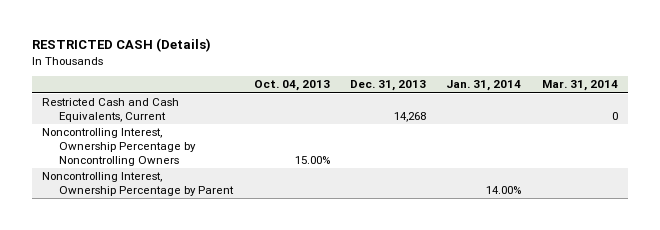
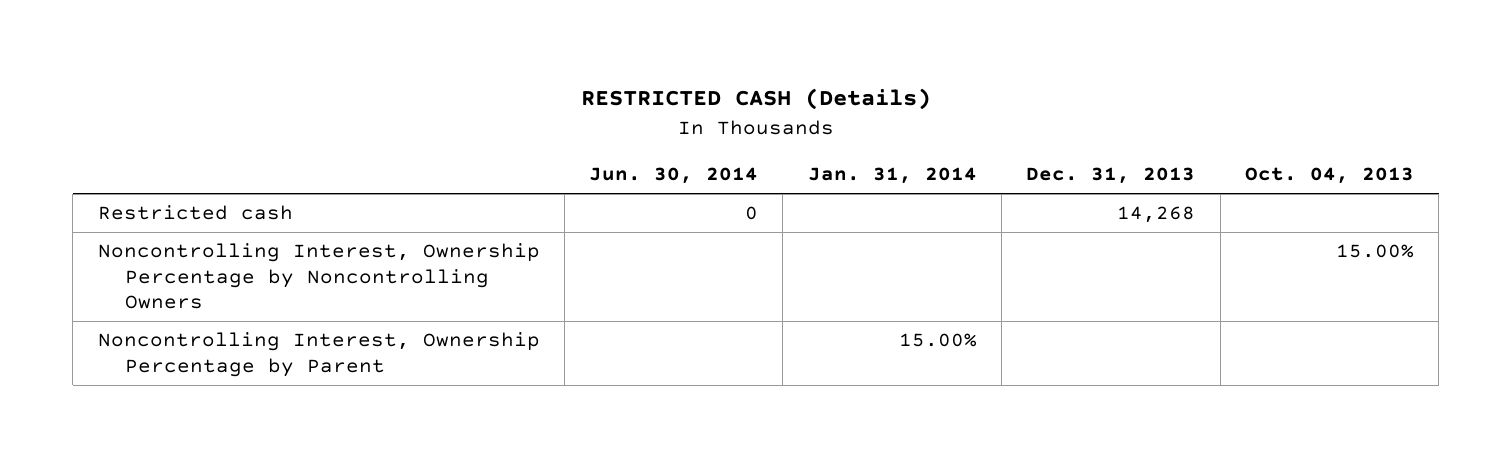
[541,80,618,92] Mar. 31, 2014 -> none
none -> [589,167,759,185] Jun. 30, 2014
[41,98,179,123] Restricted Cash and Cash Equivalents, Current -> [97,205,293,221] Restricted cash
[486,186,522,195] 14.00% -> [898,333,977,348] 15.00%

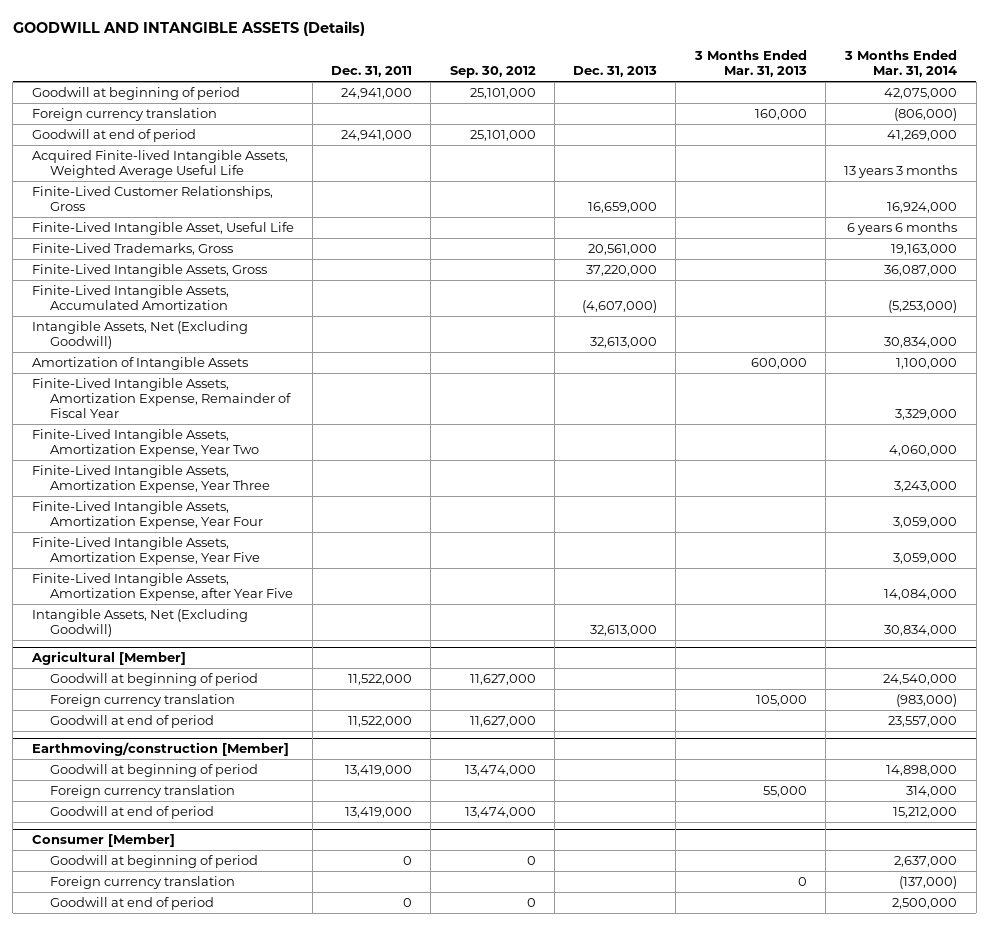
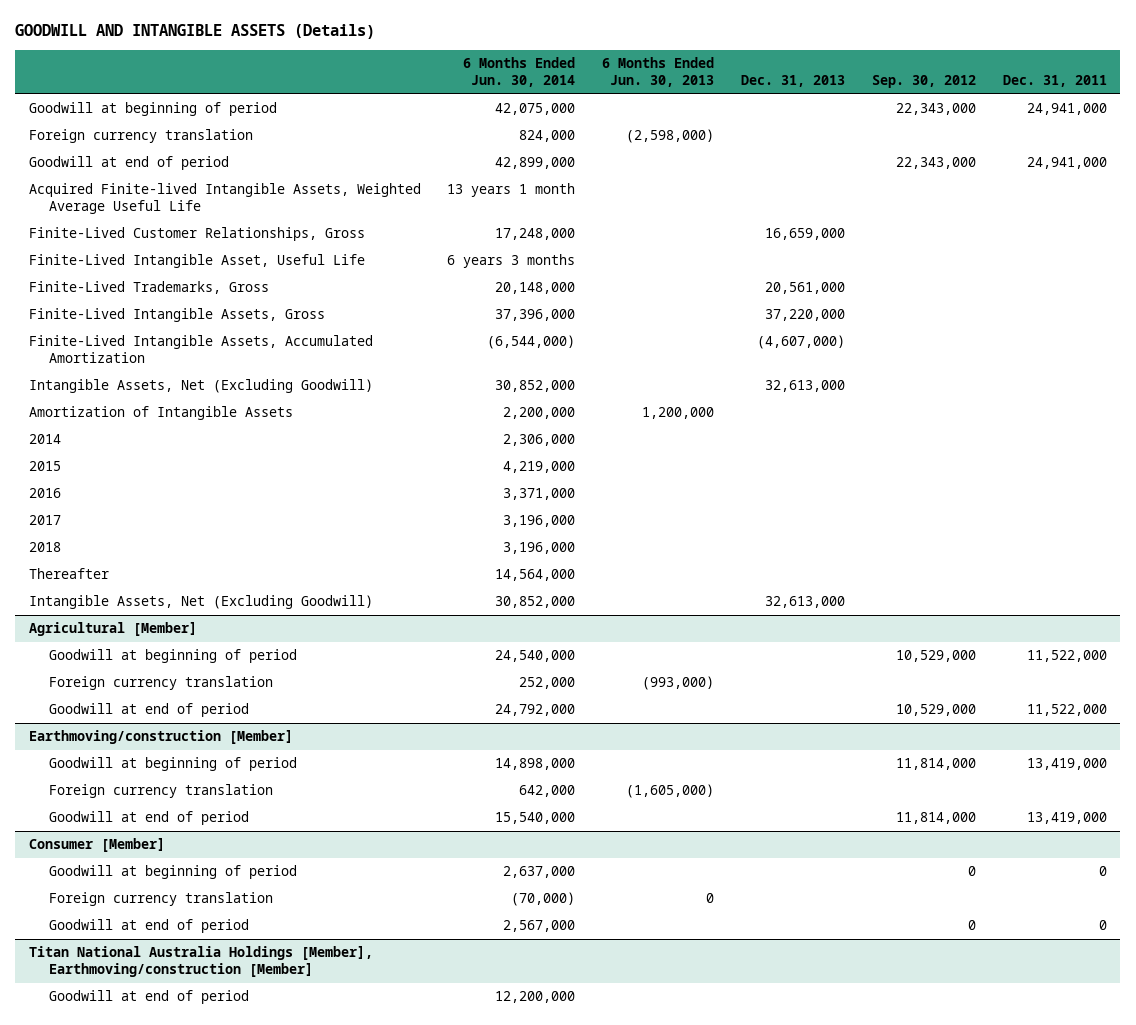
[693,50,807,78] 3 Months Ended Mar. 31, 2013 -> none
[844,50,958,78] 3 Months Ended Mar. 31, 2014 -> none
none -> [463,56,576,88] 6 Months Ended Jun. 30, 2014
none -> [602,56,715,88] 6 Months Ended Jun. 30, 2013
[469,87,536,99] 25,101,000 -> [896,103,977,116] 22,343,000
[469,129,536,141] 25,101,000 -> [896,157,977,170] 22,343,000
[31,377,291,418] Finite-Lived Intangible Assets, Amortization Expense, Remainder of Fiscal Year -> [28,434,61,445] 2014
[31,428,259,457] Finite-Lived Intangible Assets, Amortization Expense, Year Two -> [28,461,61,472] 2015
[31,464,270,493] Finite-Lived Intangible Assets, Amortization Expense, Year Three -> [28,488,61,499] 2016
[31,500,263,529] Finite-Lived Intangible Assets, Amortization Expense, Year Four -> [28,515,61,526] 2017
[31,536,260,565] Finite-Lived Intangible Assets, Amortization Expense, Year Five -> [28,542,61,553] 2018
[31,572,293,601] Finite-Lived Intangible Assets, Amortization Expense, after Year Five -> [28,568,109,580] Thereafter
[469,673,536,685] 11,627,000 -> [896,650,977,663] 10,529,000
[469,715,536,727] 11,627,000 -> [896,704,977,717] 10,529,000
[464,764,536,776] 13,474,000 -> [896,758,977,771] 11,814,000
[464,806,536,818] 13,474,000 -> [896,812,977,825] 11,814,000
none -> [28,946,373,978] Titan National Australia Holdings [Member], Earthmoving/construction [Member]
none -> [49,990,250,1005] Goodwill at end of period

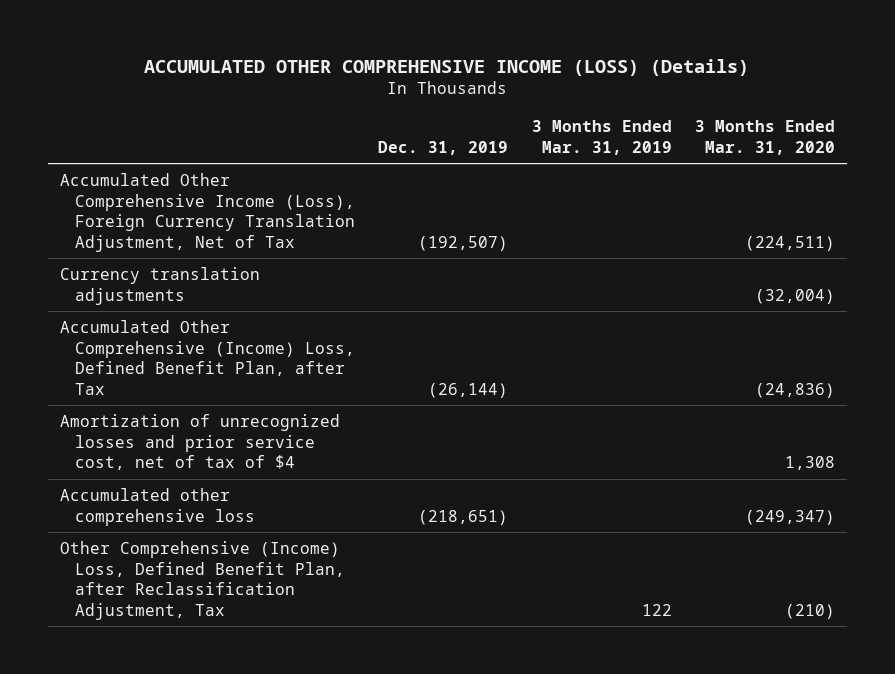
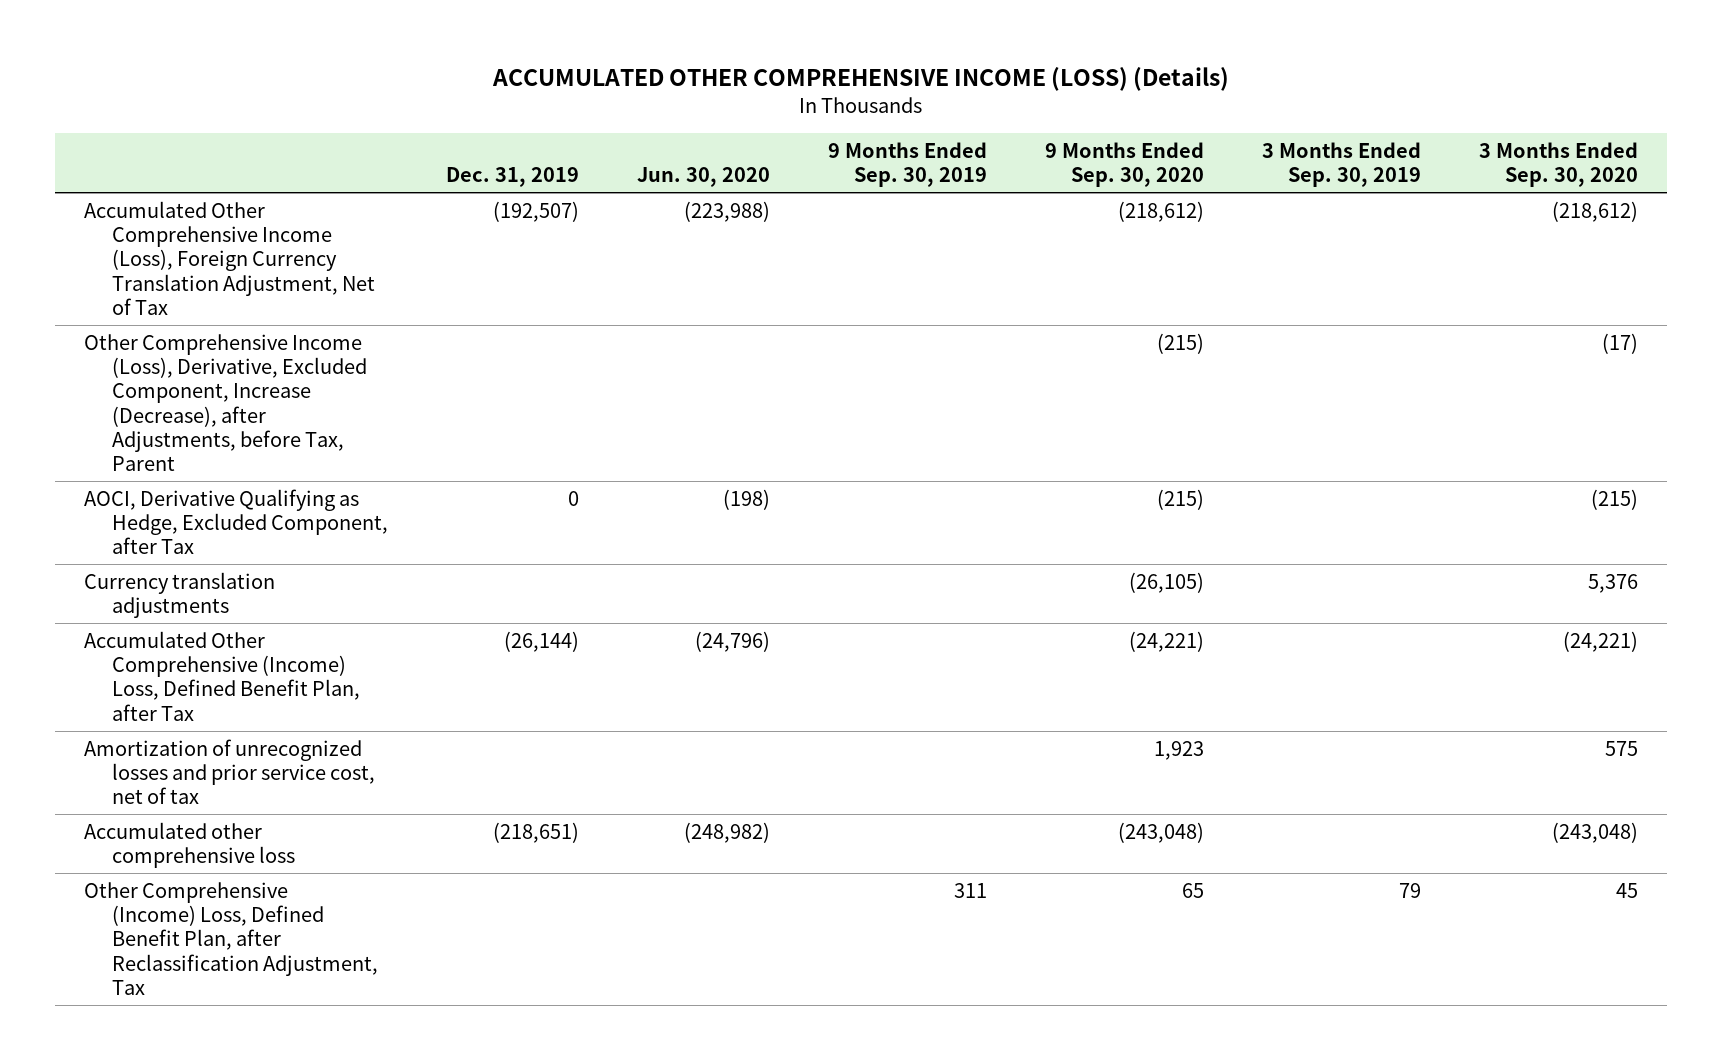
[531,120,672,155] 3 Months Ended Mar. 31, 2019 -> none
[695,120,836,155] 3 Months Ended Mar. 31, 2020 -> none
none -> [636,167,770,188] Jun. 30, 2020
none -> [827,142,987,188] 9 Months Ended Sep. 30, 2019
none -> [1044,142,1204,188] 9 Months Ended Sep. 30, 2020
none -> [1261,142,1421,188] 3 Months Ended Sep. 30, 2019
none -> [1478,142,1638,188] 3 Months Ended Sep. 30, 2020
none -> [83,333,368,472] Other Comprehensive Income (Loss), Derivative, Excluded Component, Increase (Decrease), after Adjustments, before Tax, Parent
none -> [83,488,389,555] AOCI, Derivative Qualifying as Hedge, Excluded Component, after Tax
[59,414,340,471] Amortization of unrecognized losses and prior service cost, net of tax of $4 -> [83,738,376,805] Amortization of unrecognized losses and prior service cost, net of tax

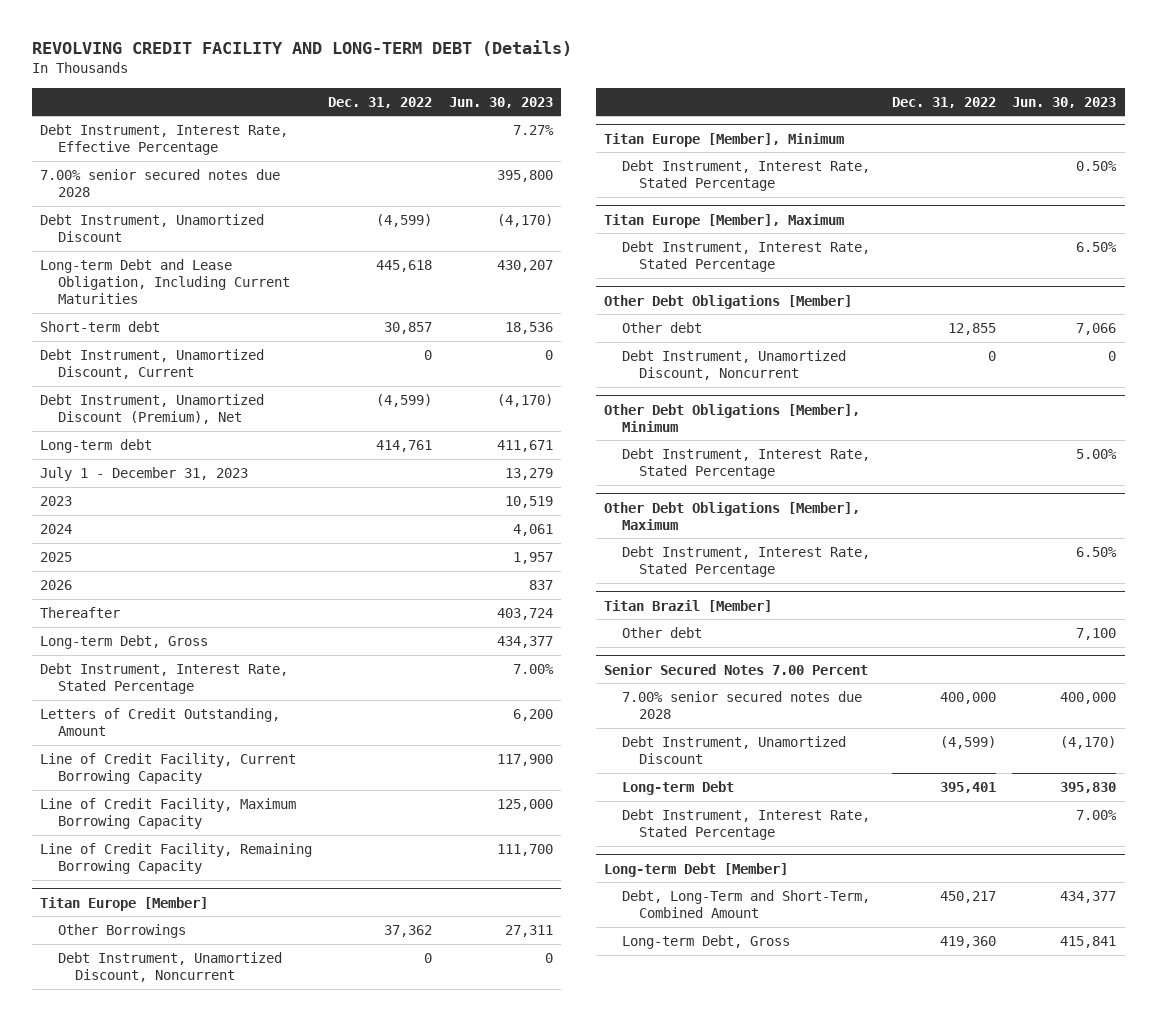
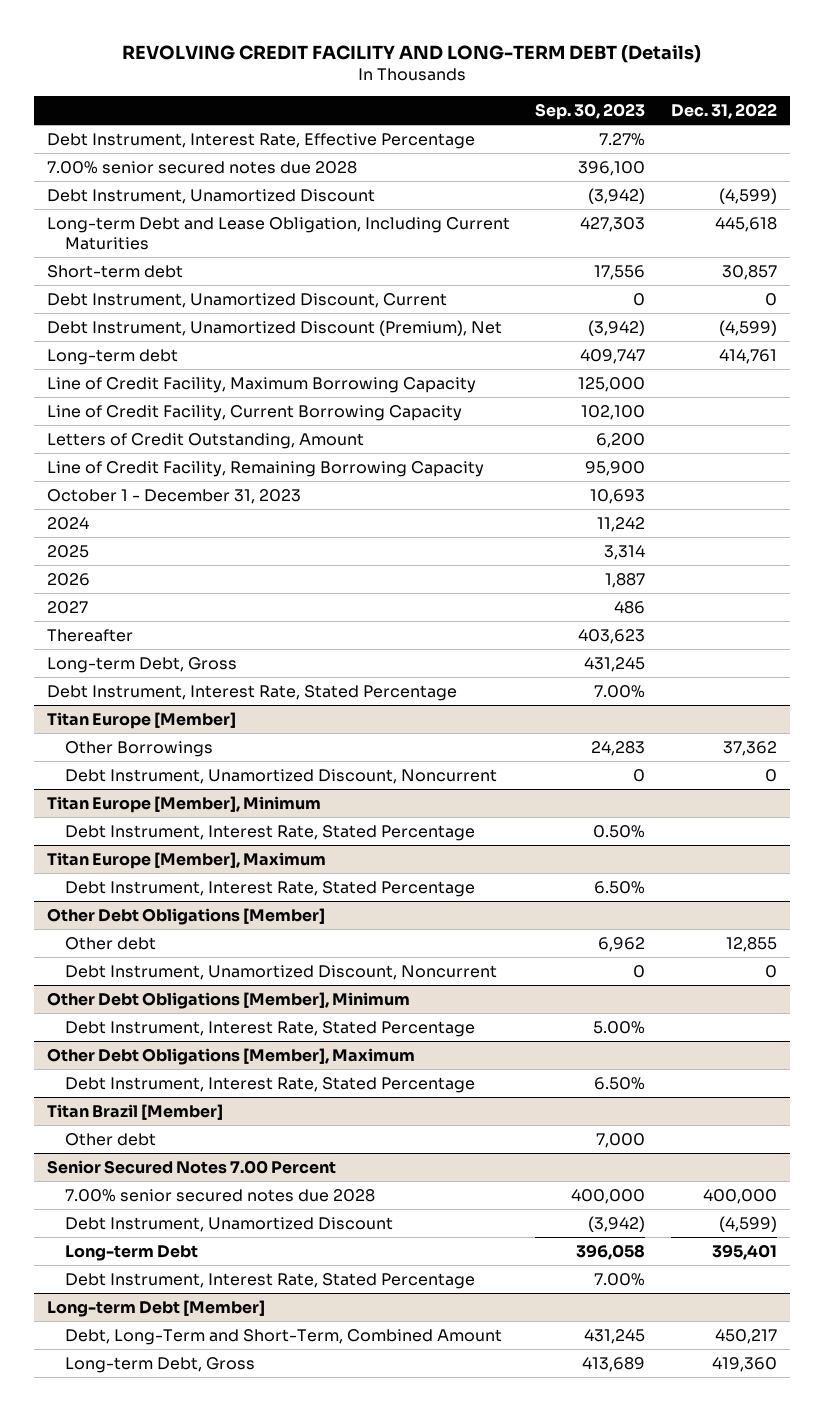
[448,96,553,108] Jun. 30, 2023 -> none
none -> [535,102,646,120] Sep. 30, 2023
[40,496,73,507] 2023 -> none
[40,798,297,830] Line of Credit Facility, Maximum Borrowing Capacity -> [46,376,476,393] Line of Credit Facility, Maximum Borrowing Capacity
[40,753,297,785] Line of Credit Facility, Current Borrowing Capacity -> [46,404,462,421] Line of Credit Facility, Current Borrowing Capacity
[40,708,281,737] Letters of Credit Outstanding, Amount -> [46,432,364,449] Letters of Credit Outstanding, Amount
[40,843,313,875] Line of Credit Facility, Remaining Borrowing Capacity -> [46,460,484,477] Line of Credit Facility, Remaining Borrowing Capacity
[40,467,249,482] July 1 - December 31, 2023 -> [46,488,301,504] October 1 - December 31, 2023
none -> [46,600,88,614] 2027

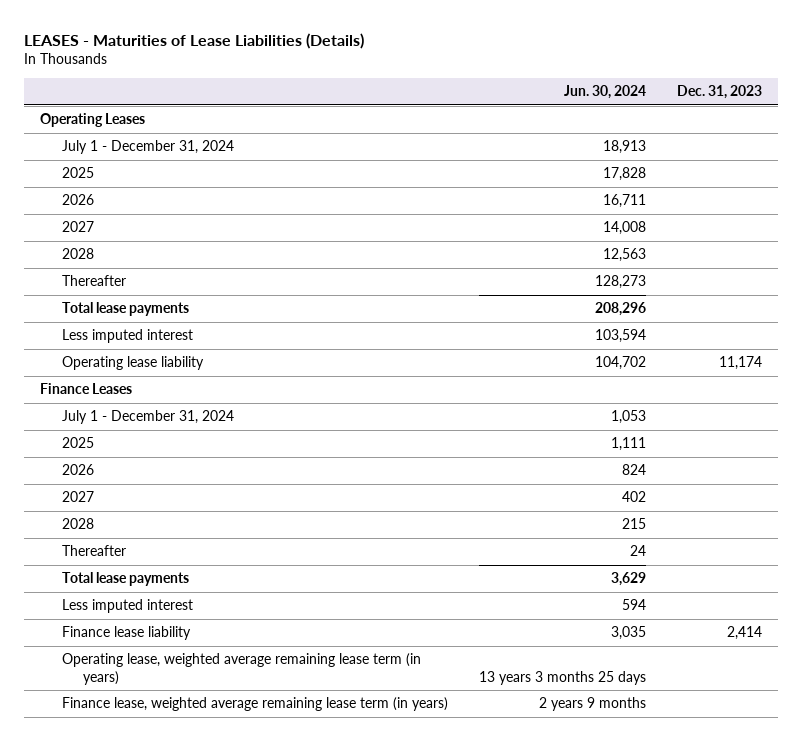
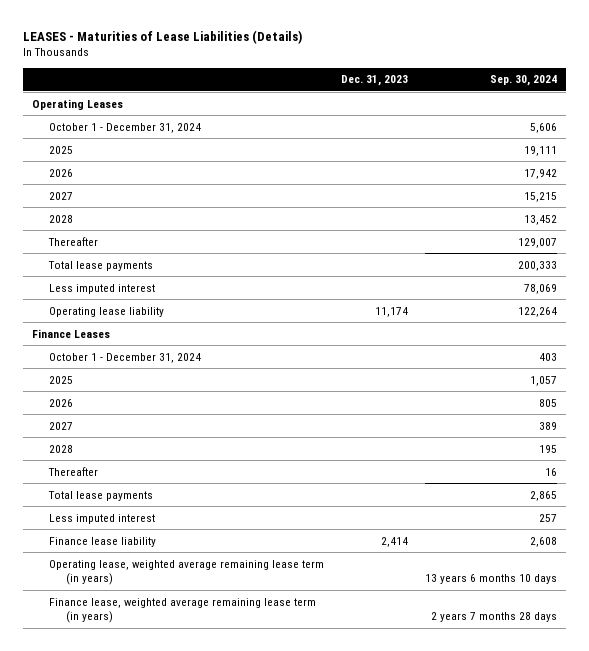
[564,85,647,100] Jun. 30, 2024 -> none
none -> [490,75,558,87] Sep. 30, 2024
[61,140,234,155] July 1 - December 31, 2024 -> [48,122,201,133] October 1 - December 31, 2024
[61,410,234,425] July 1 - December 31, 2024 -> [48,352,201,363] October 1 - December 31, 2024

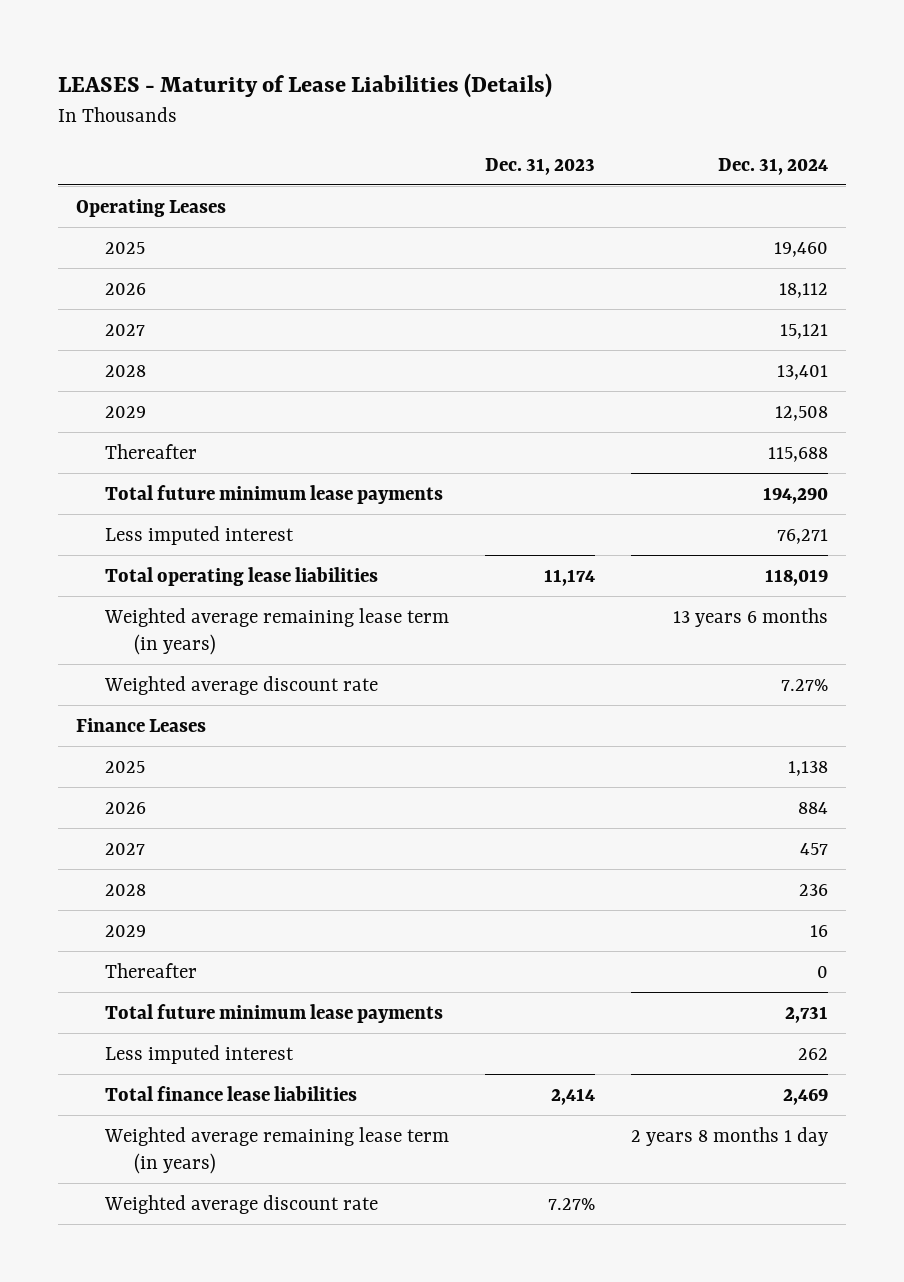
[23,29,303,44] LEASES - Maturities of Lease Liabilities (Details) -> [58,73,553,99] LEASES - Maturity of Lease Liabilities (Details)
[490,75,558,87] Sep. 30, 2024 -> none
none -> [718,157,829,175] Dec. 31, 2024
[48,122,201,133] October 1 - December 31, 2024 -> none
none -> [105,405,147,418] 2029
[47,260,153,271] Total lease payments -> [105,484,444,504] Total future minimum lease payments
[48,306,164,317] Operating lease liability -> [105,566,379,586] Total operating lease liabilities
none -> [104,607,450,656] Weighted average remaining lease term (in years)
none -> [104,675,379,695] Weighted average discount rate
[48,352,201,363] October 1 - December 31, 2024 -> none
none -> [105,924,147,937] 2029
[47,490,153,501] Total lease payments -> [105,1003,444,1023] Total future minimum lease payments
[48,559,324,586] Operating lease, weighted average remaining lease term (in years) -> none
[48,536,156,547] Finance lease liability -> [105,1085,358,1101] Total finance lease liabilities
[48,597,316,624] Finance lease, weighted average remaining lease term (in years) -> [104,1126,450,1175] Weighted average remaining lease term (in years)
none -> [104,1194,379,1214] Weighted average discount rate

